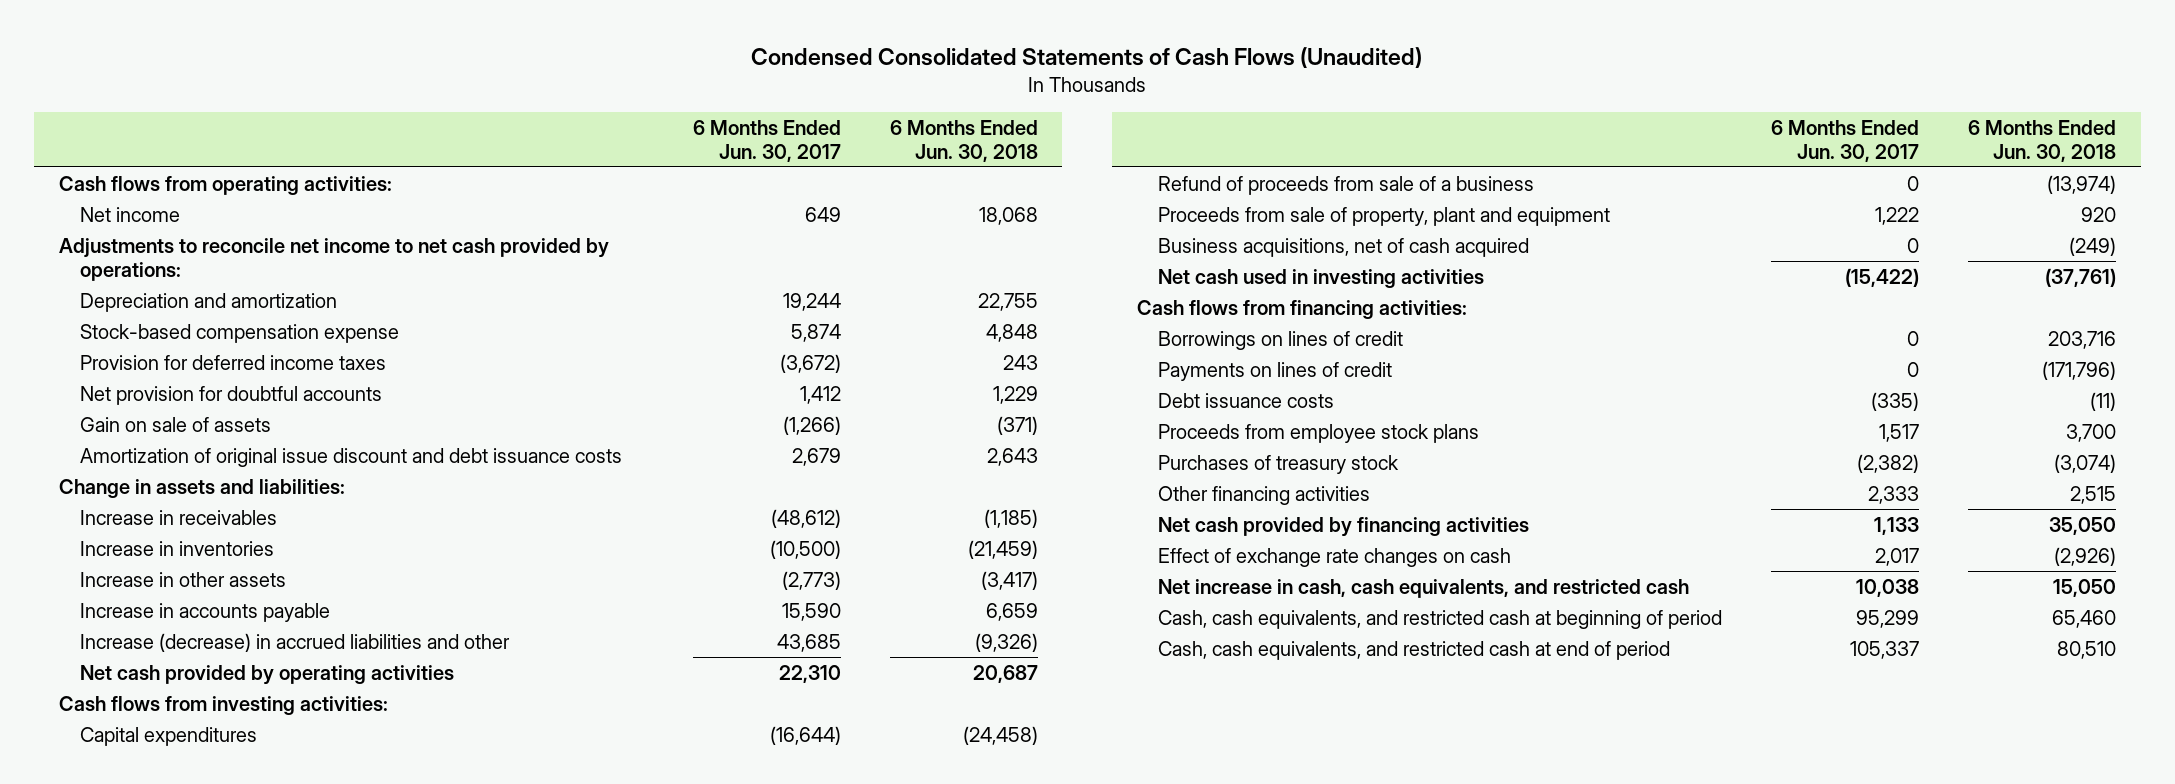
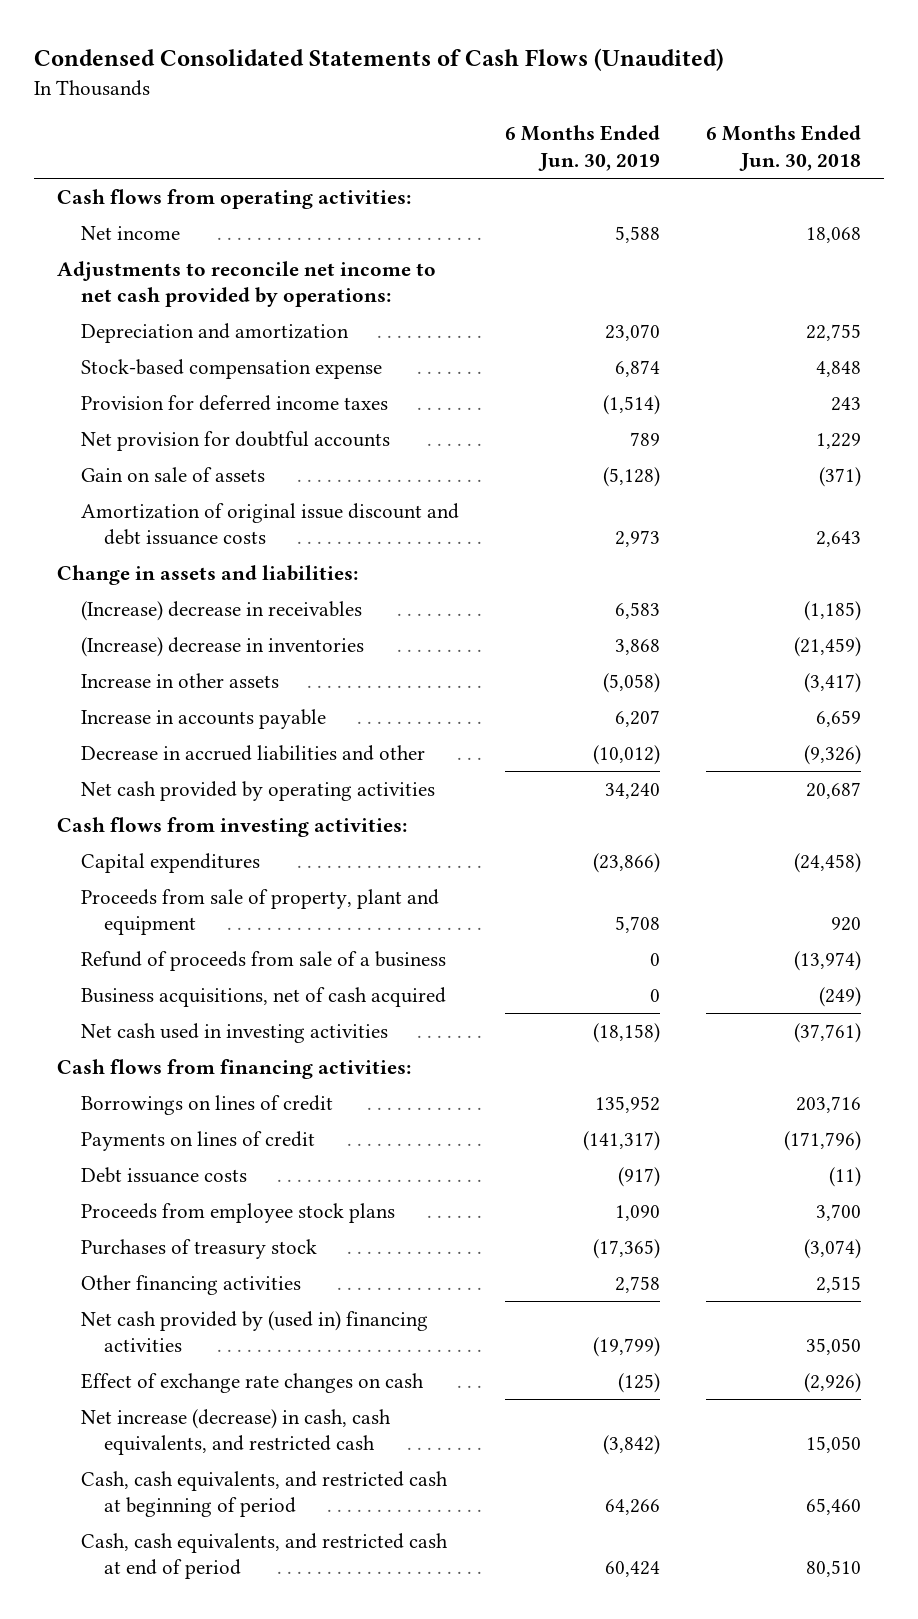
[692,119,841,162] 6 Months Ended Jun. 30, 2017 -> none
none -> [504,125,660,171] 6 Months Ended Jun. 30, 2019
[79,509,277,525] Increase in receivables -> [80,600,362,621] (Increase) decrease in receivables
[79,540,274,556] Increase in inventories -> [80,636,364,657] (Increase) decrease in inventories
[79,632,510,652] Increase (decrease) in accrued liabilities and other -> [80,744,425,761] Decrease in accrued liabilities and other
[1157,175,1534,195] Refund of proceeds from sale of a business -> [80,950,446,971] Refund of proceeds from sale of a business
[1157,516,1529,537] Net cash provided by financing activities -> [80,1310,428,1353] Net cash provided by (used in) financing activities
[1157,578,1689,598] Net increase in cash, cash equivalents, and restricted cash -> [80,1408,391,1456] Net increase (decrease) in cash, cash equivalents, and restricted cash

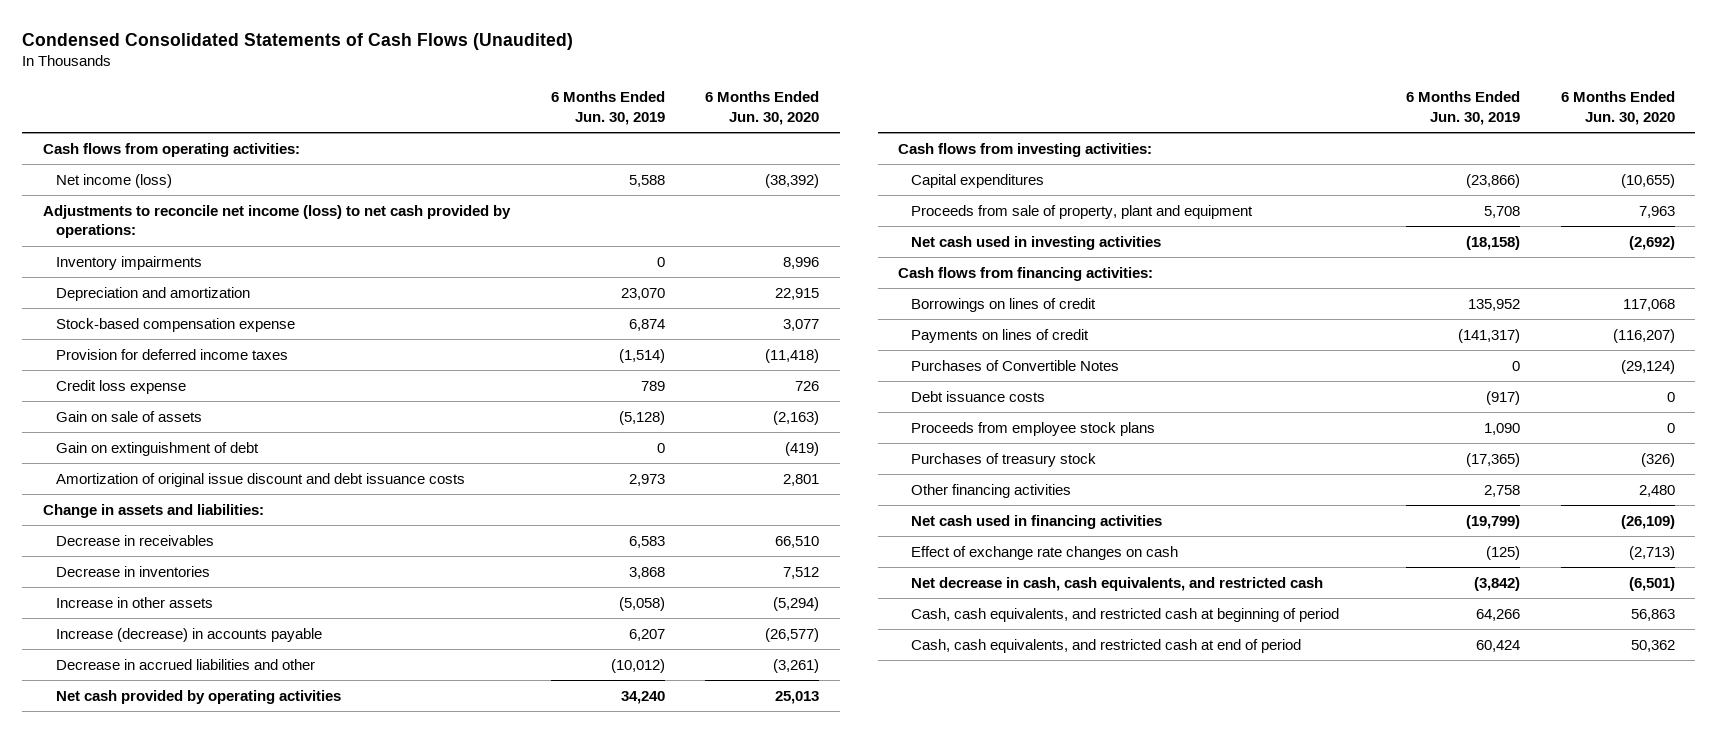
[706,125,862,171] 6 Months Ended Jun. 30, 2018 -> none
none -> [705,91,820,125] 6 Months Ended Jun. 30, 2020
[80,225,180,240] Net income -> [55,173,172,188] Net income (loss)
[56,260,436,308] Adjustments to reconcile net income to net cash provided by operations: -> [42,204,511,239] Adjustments to reconcile net income (loss) to net cash provided by operations:
none -> [55,255,202,270] Inventory impairments
[80,430,390,451] Net provision for doubtful accounts -> [55,379,186,394] Credit loss expense
none -> [55,441,259,456] Gain on extinguishment of debt
[80,600,362,621] (Increase) decrease in receivables -> [55,534,214,546] Decrease in receivables
[80,636,364,657] (Increase) decrease in inventories -> [55,565,210,577] Decrease in inventories
[80,708,326,729] Increase in accounts payable -> [55,627,322,642] Increase (decrease) in accounts payable
[80,950,446,971] Refund of proceeds from sale of a business -> none
[80,986,446,1007] Business acquisitions, net of cash acquired -> none
none -> [911,359,1120,371] Purchases of Convertible Notes
[80,1310,428,1353] Net cash provided by (used in) financing activities -> [911,514,1163,529] Net cash used in financing activities
[80,1408,391,1456] Net increase (decrease) in cash, cash equivalents, and restricted cash -> [911,576,1324,591] Net decrease in cash, cash equivalents, and restricted cash

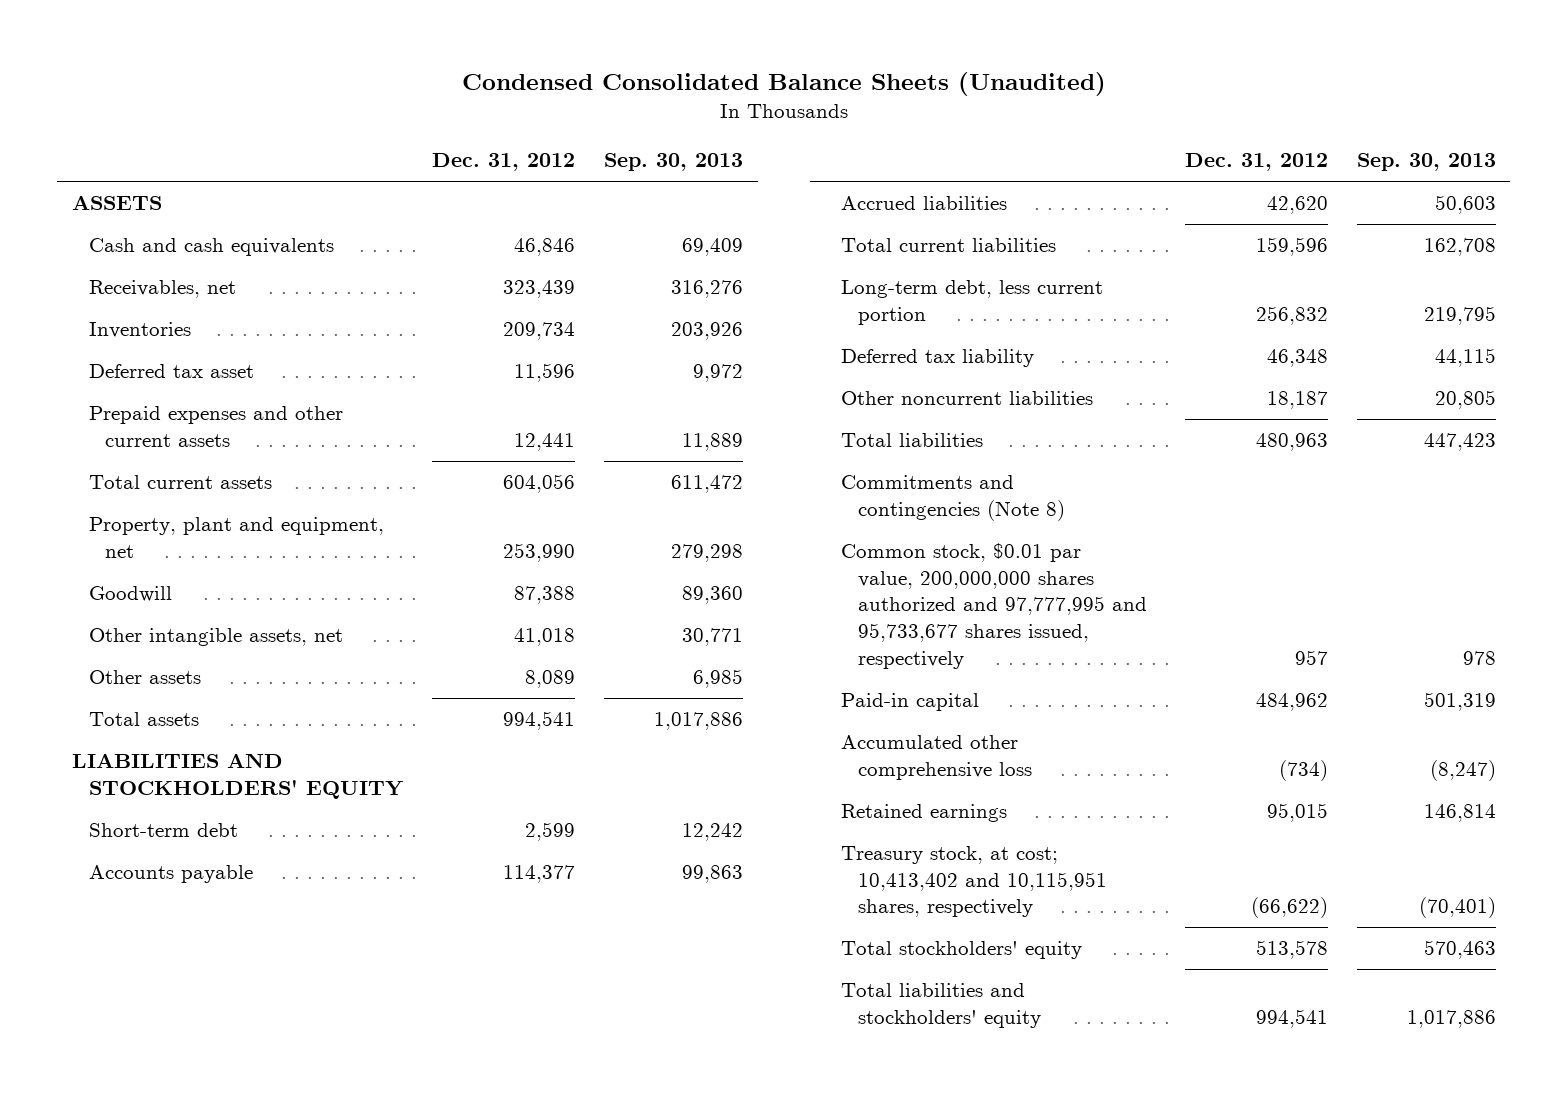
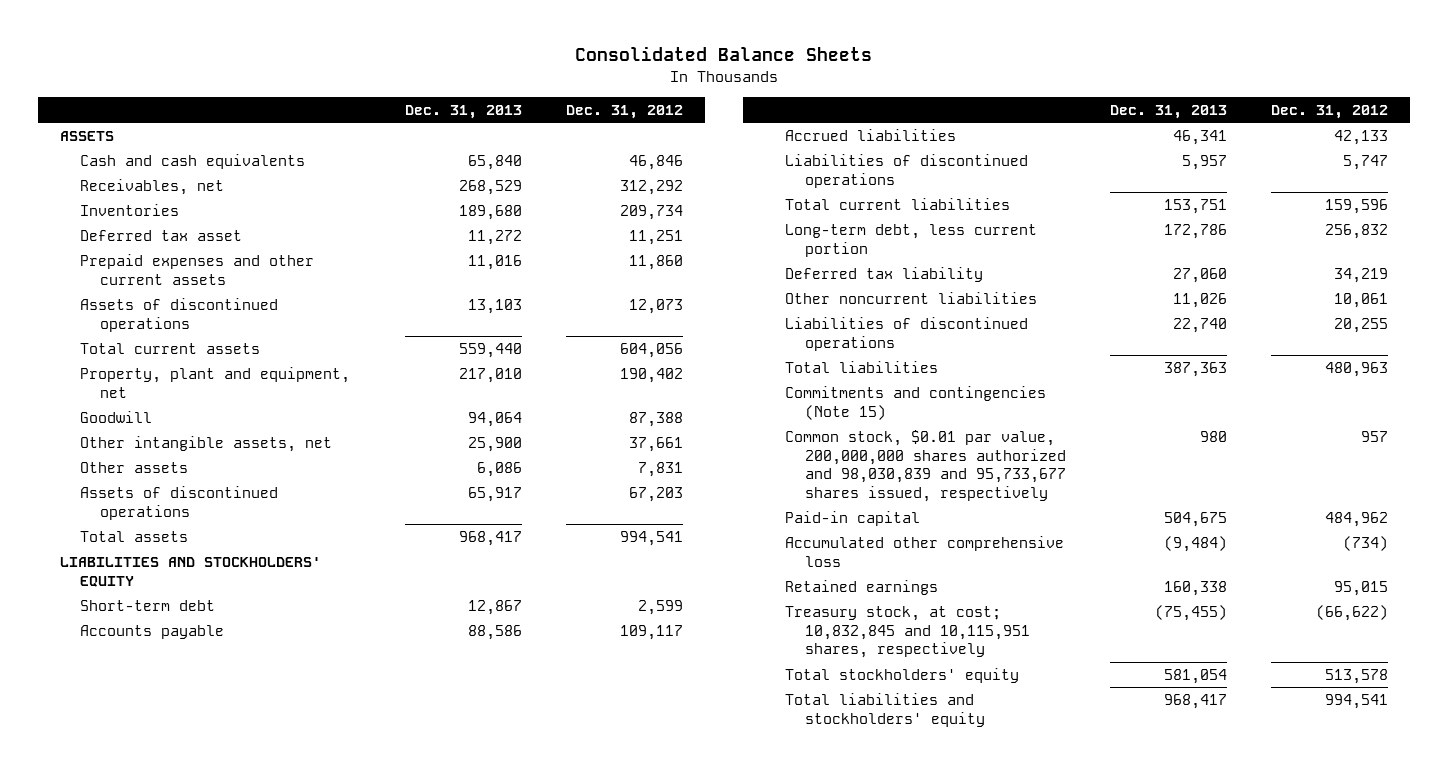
[461,71,1106,96] Condensed Consolidated Balance Sheets (Unaudited) -> [574,46,872,62] Consolidated Balance Sheets
[603,153,743,172] Sep. 30, 2013 -> none
none -> [404,105,522,120] Dec. 31, 2013
[502,280,575,299] 323,439 -> [619,180,683,196] 312,292
[513,363,575,383] 11,596 -> [628,230,683,246] 11,251
[513,432,575,451] 12,441 -> [628,255,683,271] 11,860
none -> [79,298,278,332] Assets of discontinued operations
[502,542,575,562] 253,990 -> [619,368,683,384] 190,402
[513,628,575,647] 41,018 -> [628,437,683,453] 37,661
[524,670,575,689] 8,089 -> [637,462,683,478] 7,831
none -> [79,486,278,520] Assets of discontinued operations
[502,865,575,884] 114,377 -> [619,625,683,641] 109,117
[1266,196,1328,215] 42,620 -> [1333,130,1388,146] 42,133
none -> [784,154,1028,188] Liabilities of discontinued operations
[1266,349,1328,368] 46,348 -> [1333,268,1388,284] 34,219
[1266,391,1328,410] 18,187 -> [1333,293,1388,309] 10,061
none -> [784,317,1028,351] Liabilities of discontinued operations
[841,475,1066,521] Commitments and contingencies (Note 8) -> [784,386,1046,420] Commitments and contingencies (Note 15)
[841,543,1148,669] Common stock, $0.01 par value, 200,000,000 shares authorized and 97,777,995 and 95,733,677 shares issued, respectively -> [784,430,1066,502] Common stock, $0.01 par value, 200,000,000 shares authorized and 98,030,839 and 95,733,677 shares issued, respectively
[841,846,1108,918] Treasury stock, at cost; 10,413,402 and 10,115,951 shares, respectively -> [784,606,1030,659] Treasury stock, at cost; 10,832,845 and 10,115,951 shares, respectively

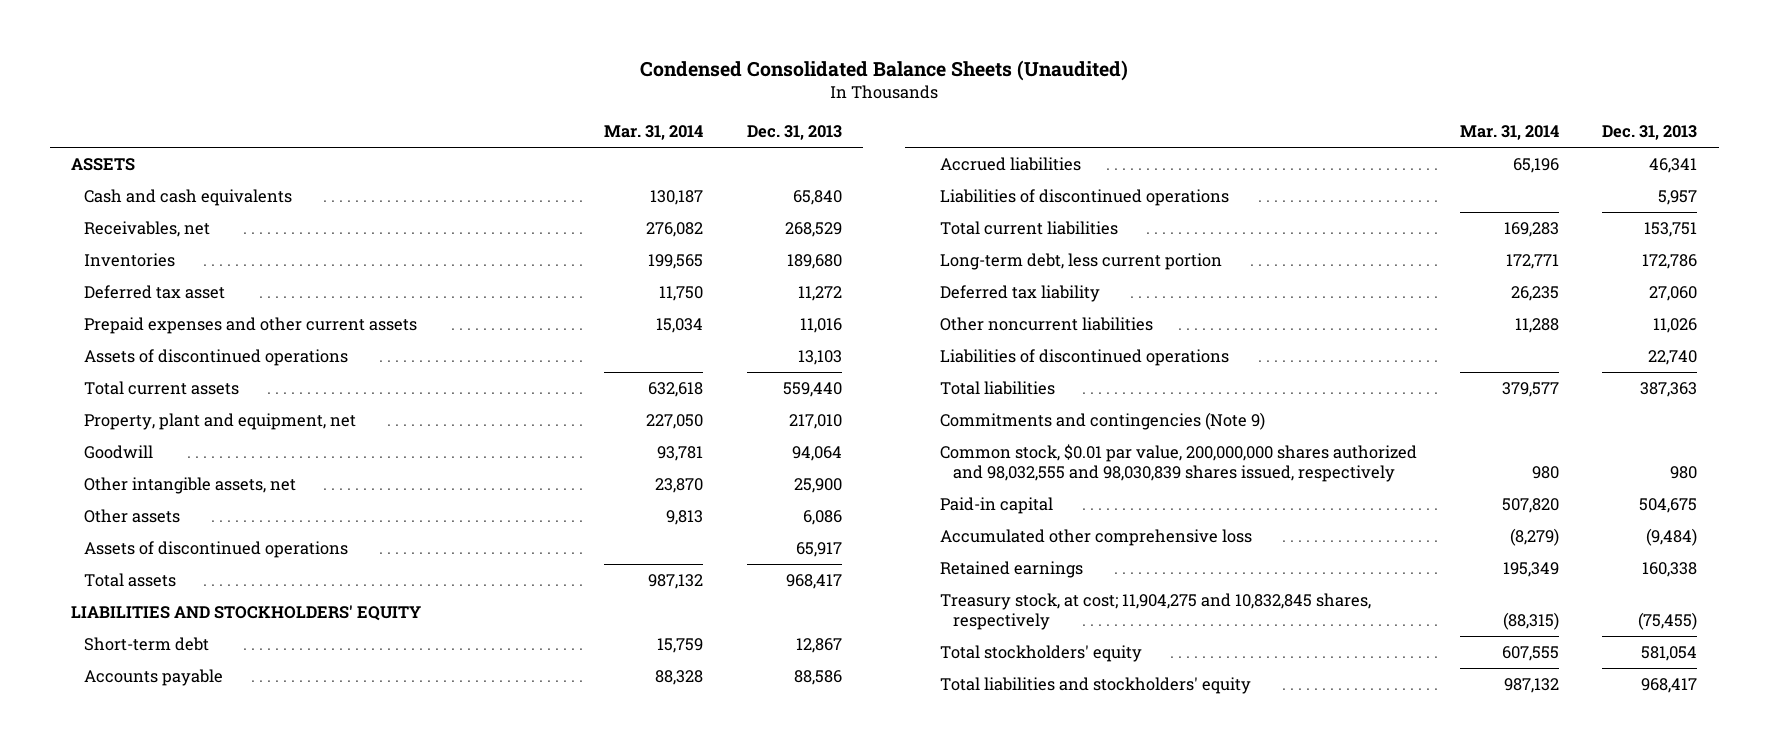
[574,46,872,62] Consolidated Balance Sheets -> [640,59,1129,81] Condensed Consolidated Balance Sheets (Unaudited)
[565,105,683,120] Dec. 31, 2012 -> none
none -> [604,125,704,141] Mar. 31, 2014
[784,386,1046,420] Commitments and contingencies (Note 15) -> [939,412,1265,431] Commitments and contingencies (Note 9)
[784,430,1066,502] Common stock, $0.01 par value, 200,000,000 shares authorized and 98,030,839 and 95,733,677 shares issued, respectively -> [939,444,1417,482] Common stock, $0.01 par value, 200,000,000 shares authorized and 98,032,555 and 98,030,839 shares issued, respectively
[784,606,1030,659] Treasury stock, at cost; 10,832,845 and 10,115,951 shares, respectively -> [939,593,1371,630] Treasury stock, at cost; 11,904,275 and 10,832,845 shares, respectively

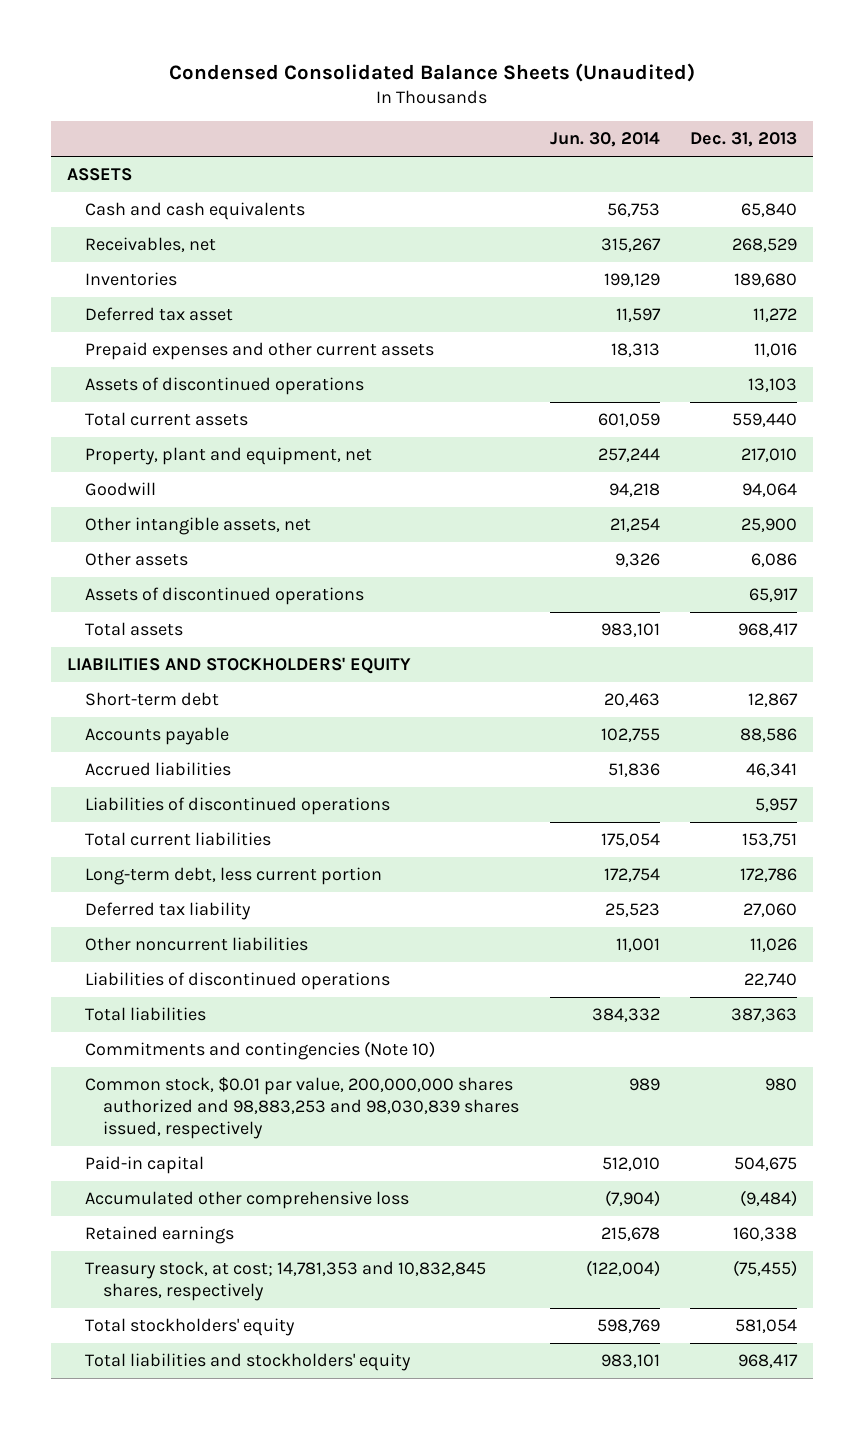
[604,125,704,141] Mar. 31, 2014 -> none
none -> [549,132,660,148] Jun. 30, 2014
[939,412,1265,431] Commitments and contingencies (Note 9) -> [84,1041,435,1061] Commitments and contingencies (Note 10)
[939,444,1417,482] Common stock, $0.01 par value, 200,000,000 shares authorized and 98,032,555 and 98,030,839 shares issued, respectively -> [84,1077,519,1139] Common stock, $0.01 par value, 200,000,000 shares authorized and 98,883,253 and 98,030,839 shares issued, respectively
[939,593,1371,630] Treasury stock, at cost; 11,904,275 and 10,832,845 shares, respectively -> [84,1261,486,1301] Treasury stock, at cost; 14,781,353 and 10,832,845 shares, respectively

